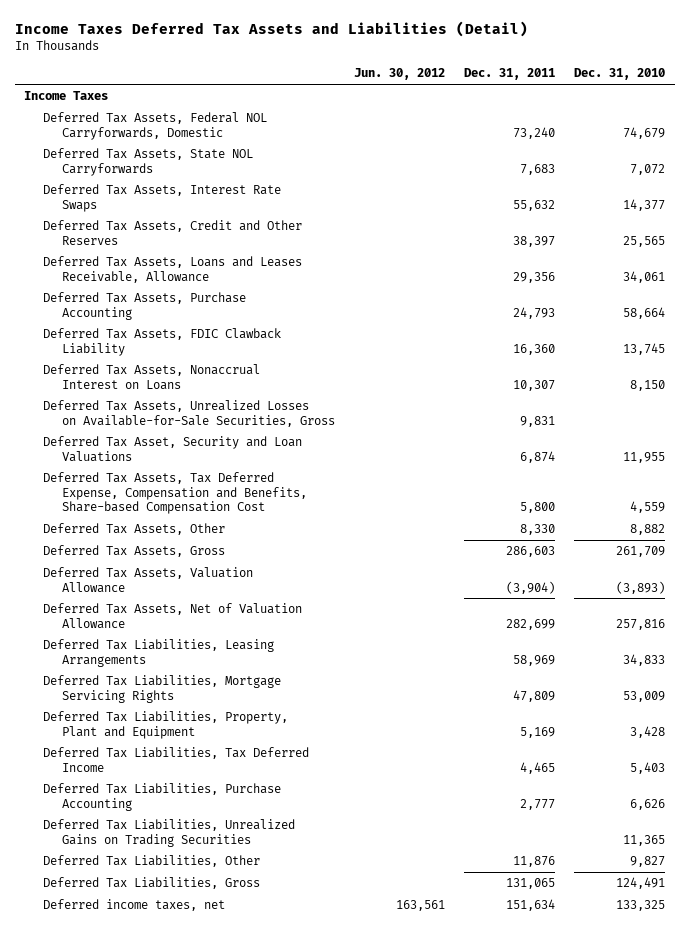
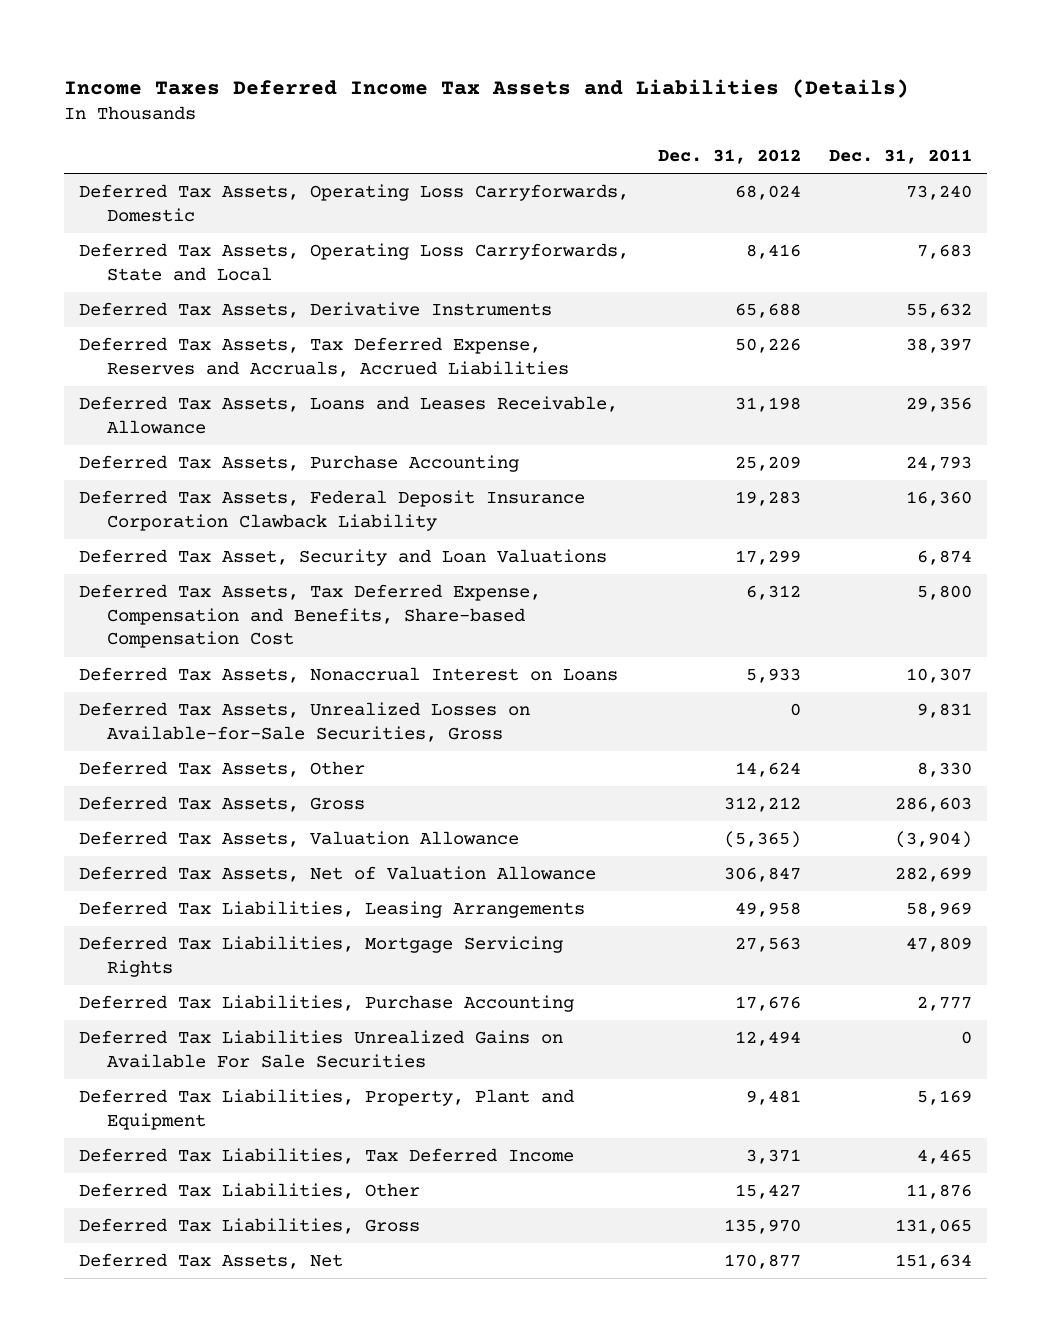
[14,20,528,37] Income Taxes Deferred Tax Assets and Liabilities (Detail) -> [64,78,910,98] Income Taxes Deferred Income Tax Assets and Liabilities (Details)
[353,68,445,81] Jun. 30, 2012 -> none
[574,68,666,81] Dec. 31, 2010 -> none
none -> [657,149,801,165] Dec. 31, 2012
[24,91,109,101] Income Taxes -> none
[42,112,267,140] Deferred Tax Assets, Federal NOL Carryforwards, Domestic -> [78,184,629,222] Deferred Tax Assets, Operating Loss Carryforwards, Domestic
[42,148,253,176] Deferred Tax Assets, State NOL Carryforwards -> [78,243,629,281] Deferred Tax Assets, Operating Loss Carryforwards, State and Local
[42,184,281,212] Deferred Tax Assets, Interest Rate Swaps -> [78,302,552,319] Deferred Tax Assets, Derivative Instruments
[42,220,302,245] Deferred Tax Assets, Credit and Other Reserves -> [78,337,570,377] Deferred Tax Assets, Tax Deferred Expense, Reserves and Accruals, Accrued Liabilities
[42,328,281,356] Deferred Tax Assets, FDIC Clawback Liability -> [78,490,585,531] Deferred Tax Assets, Federal Deposit Insurance Corporation Clawback Liability
[42,364,260,390] Deferred Tax Assets, Nonaccrual Interest on Loans -> [78,667,618,684] Deferred Tax Assets, Nonaccrual Interest on Loans
[42,400,335,427] Deferred Tax Assets, Unrealized Losses on Available-for-Sale Securities, Gross -> [78,702,530,742] Deferred Tax Assets, Unrealized Losses on Available-for-Sale Securities, Gross
[42,783,281,811] Deferred Tax Liabilities, Purchase Accounting -> [78,995,574,1013] Deferred Tax Liabilities, Purchase Accounting
none -> [78,1030,563,1068] Deferred Tax Liabilities Unrealized Gains on Available For Sale Securities
[42,819,295,847] Deferred Tax Liabilities, Unrealized Gains on Trading Securities -> none
[42,899,225,912] Deferred income taxes, net -> [78,1253,343,1270] Deferred Tax Assets, Net

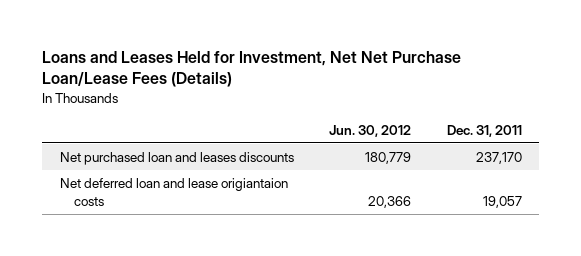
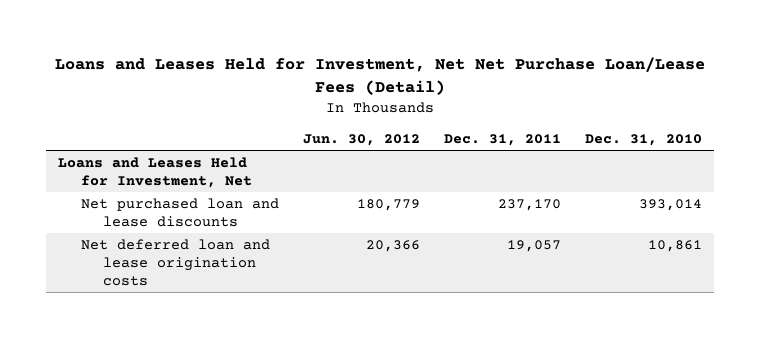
[41,51,461,88] Loans and Leases Held for Investment, Net Net Purchase Loan/Lease Fees (Details) -> [54,56,705,96] Loans and Leases Held for Investment, Net Net Purchase Loan/Lease Fees (Detail)
none -> [585,133,703,146] Dec. 31, 2010
none -> [57,156,252,188] Loans and Leases Held for Investment, Net
[59,152,294,166] Net purchased loan and leases discounts -> [80,197,279,227] Net purchased loan and lease discounts
[59,178,288,206] Net deferred loan and lease origiantaion costs -> [80,238,270,286] Net deferred loan and lease origination costs

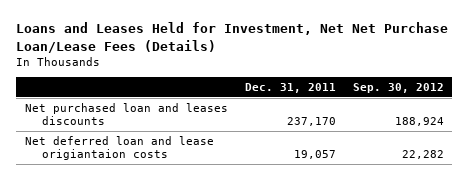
[54,56,705,96] Loans and Leases Held for Investment, Net Net Purchase Loan/Lease Fees (Detail) -> [16,22,449,53] Loans and Leases Held for Investment, Net Net Purchase Loan/Lease Fees (Details)
[302,133,420,146] Jun. 30, 2012 -> none
[585,133,703,146] Dec. 31, 2010 -> none
none -> [352,82,444,93] Sep. 30, 2012
[57,156,252,188] Loans and Leases Held for Investment, Net -> none
[80,197,279,227] Net purchased loan and lease discounts -> [24,103,228,125] Net purchased loan and leases discounts
[80,238,270,286] Net deferred loan and lease origination costs -> [24,136,214,160] Net deferred loan and lease origiantaion costs

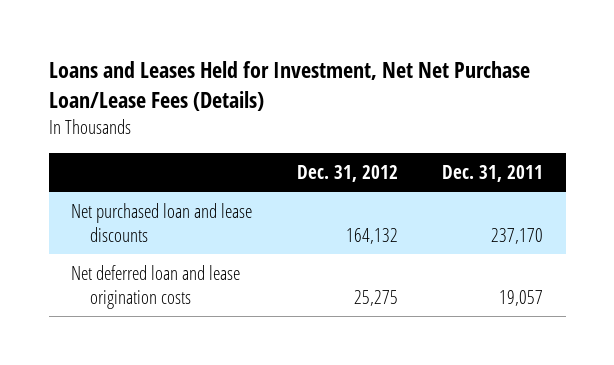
[352,82,444,93] Sep. 30, 2012 -> none
none -> [296,164,398,182] Dec. 31, 2012
[24,103,228,125] Net purchased loan and leases discounts -> [70,202,252,243] Net purchased loan and lease discounts
[24,136,214,160] Net deferred loan and lease origiantaion costs -> [70,264,240,310] Net deferred loan and lease origination costs

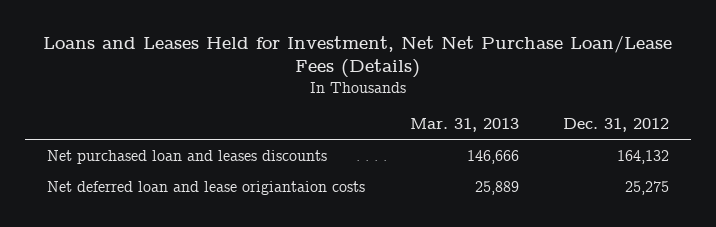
[442,164,544,182] Dec. 31, 2011 -> none
none -> [409,118,519,133] Mar. 31, 2013
[70,202,252,243] Net purchased loan and lease discounts -> [47,149,328,164] Net purchased loan and leases discounts
[70,264,240,310] Net deferred loan and lease origination costs -> [47,180,366,195] Net deferred loan and lease origiantaion costs

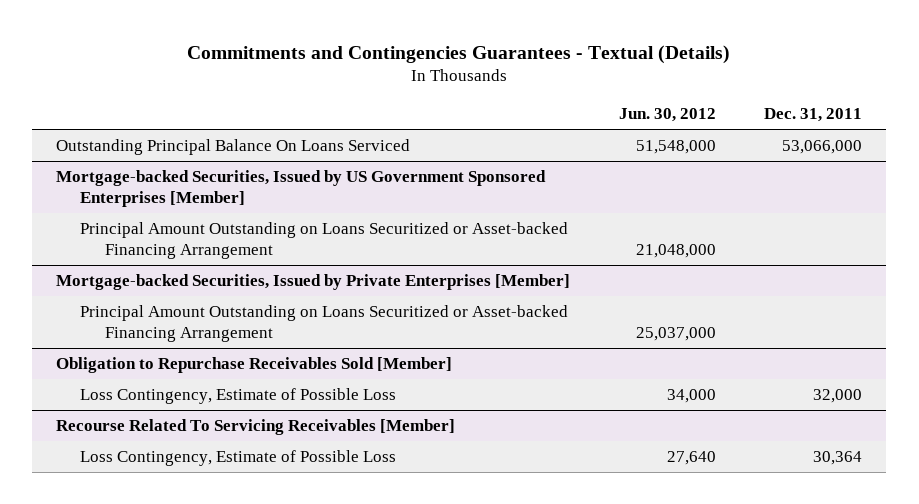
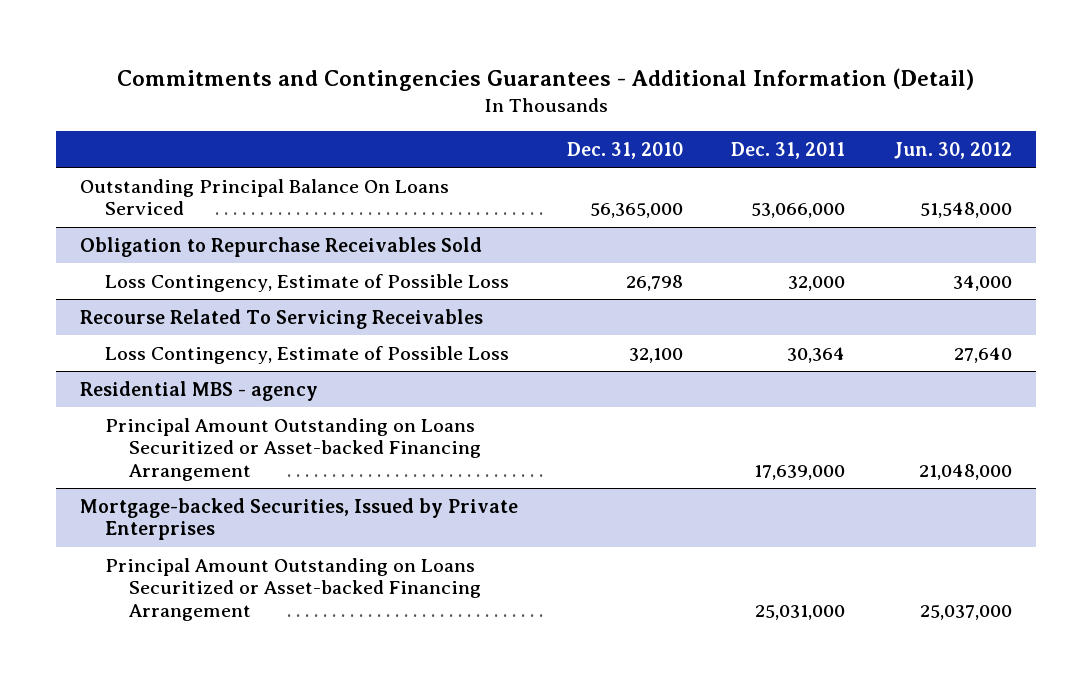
[187,44,731,64] Commitments and Contingencies Guarantees - Textual (Details) -> [117,67,975,91] Commitments and Contingencies Guarantees - Additional Information (Detail)
none -> [566,142,683,160] Dec. 31, 2010
[56,169,547,208] Mortgage-backed Securities, Issued by US Government Sponsored Enterprises [Member] -> none
[80,221,569,260] Principal Amount Outstanding on Loans Securitized or Asset-backed Financing Arrangement -> none
[56,273,571,290] Mortgage-backed Securities, Issued by Private Enterprises [Member] -> none
[80,304,569,343] Principal Amount Outstanding on Loans Securitized or Asset-backed Financing Arrangement -> none
[56,356,453,373] Obligation to Repurchase Receivables Sold [Member] -> [80,236,483,257] Obligation to Repurchase Receivables Sold
[56,418,456,435] Recourse Related To Servicing Receivables [Member] -> [80,308,484,329] Recourse Related To Servicing Receivables
none -> [80,380,319,401] Residential MBS - agency
none -> [104,417,482,481] Principal Amount Outstanding on Loans Securitized or Asset-backed Financing Arrangement
none -> [80,497,519,541] Mortgage-backed Securities, Issued by Private Enterprises
none -> [104,557,482,621] Principal Amount Outstanding on Loans Securitized or Asset-backed Financing Arrangement

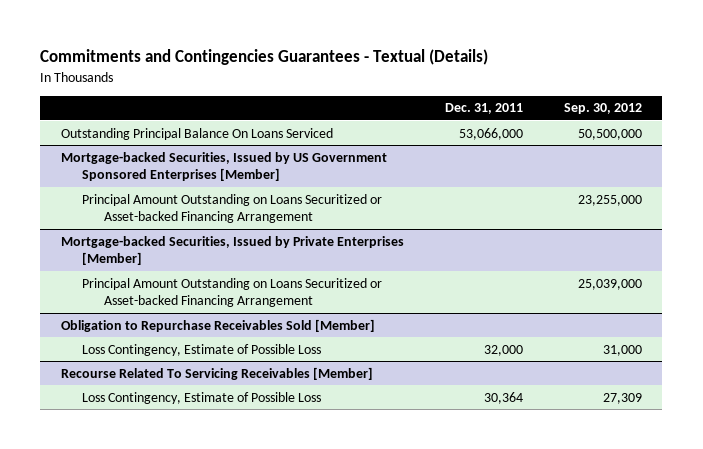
[117,67,975,91] Commitments and Contingencies Guarantees - Additional Information (Detail) -> [40,49,489,66] Commitments and Contingencies Guarantees - Textual (Details)
[566,142,683,160] Dec. 31, 2010 -> none
[894,142,1013,160] Jun. 30, 2012 -> none
none -> [563,103,642,115] Sep. 30, 2012
none -> [60,151,387,182] Mortgage-backed Securities, Issued by US Government Sponsored Enterprises [Member]
none -> [82,193,383,224] Principal Amount Outstanding on Loans Securitized or Asset-backed Financing Arrangement
none -> [60,235,404,266] Mortgage-backed Securities, Issued by Private Enterprises [Member]
none -> [82,277,383,308] Principal Amount Outstanding on Loans Securitized or Asset-backed Financing Arrangement
[80,236,483,257] Obligation to Repurchase Receivables Sold -> [60,318,375,332] Obligation to Repurchase Receivables Sold [Member]
[80,308,484,329] Recourse Related To Servicing Receivables -> [60,366,373,380] Recourse Related To Servicing Receivables [Member]
[80,380,319,401] Residential MBS - agency -> none
[104,417,482,481] Principal Amount Outstanding on Loans Securitized or Asset-backed Financing Arrangement -> none
[80,497,519,541] Mortgage-backed Securities, Issued by Private Enterprises -> none
[104,557,482,621] Principal Amount Outstanding on Loans Securitized or Asset-backed Financing Arrangement -> none

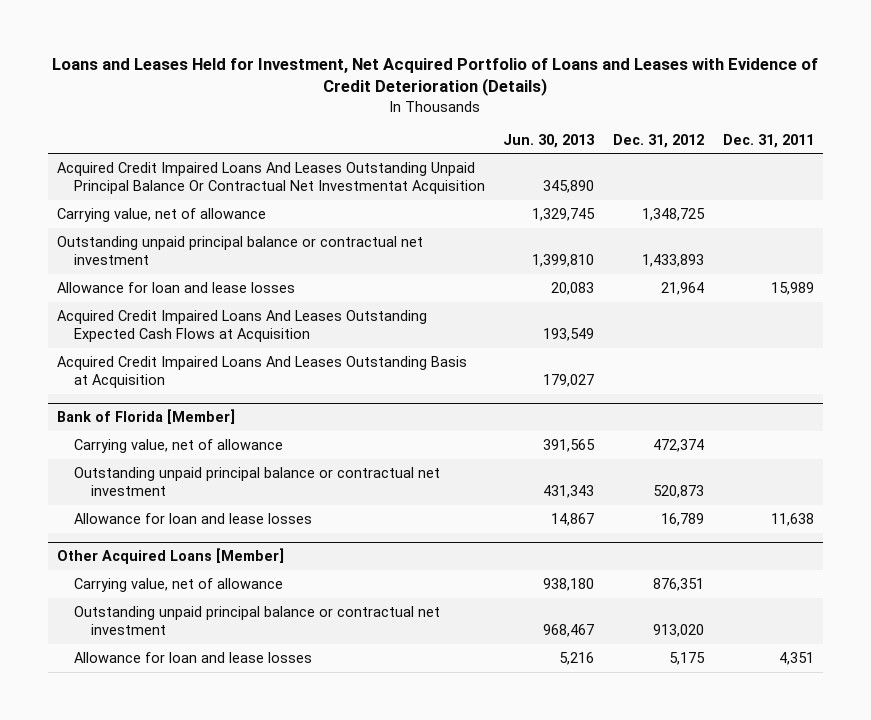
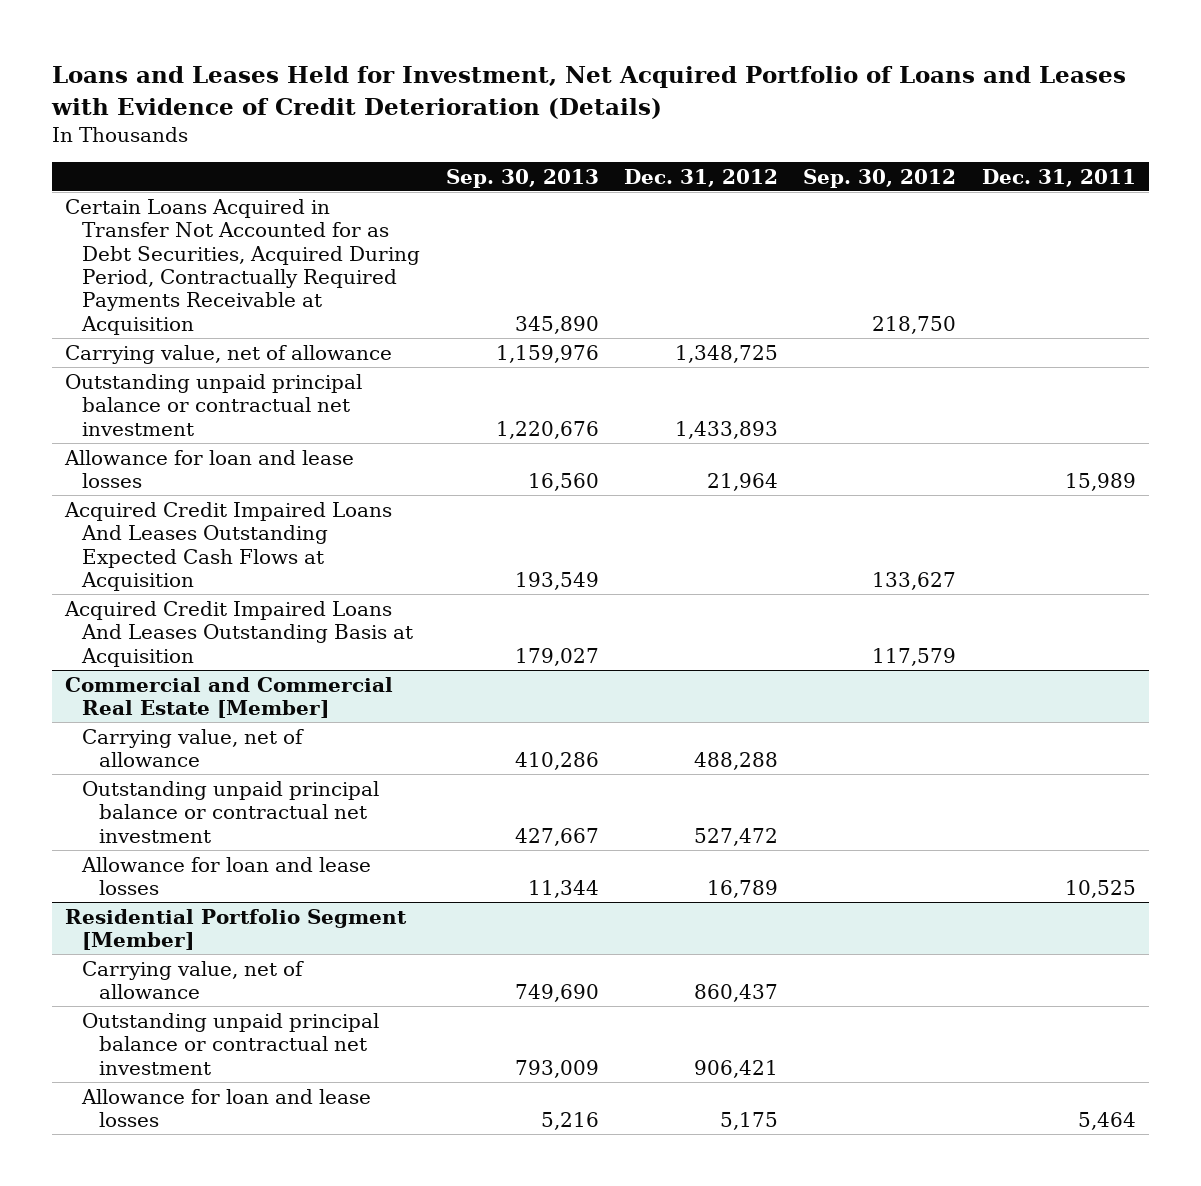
[503,133,596,148] Jun. 30, 2013 -> none
none -> [445,168,599,188] Sep. 30, 2013
none -> [803,168,957,188] Sep. 30, 2012
[57,161,485,195] Acquired Credit Impaired Loans And Leases Outstanding Unpaid Principal Balance Or Contractual Net Investmentat Acquisition -> none
none -> [64,198,421,335] Certain Loans Acquired in Transfer Not Accounted for as Debt Securities, Acquired During Period, Contractually Required Payments Receivable at Acquisition
[57,409,236,425] Bank of Florida [Member] -> none
[57,548,285,565] Other Acquired Loans [Member] -> none
none -> [64,676,393,719] Commercial and Commercial Real Estate [Member]
[653,438,705,452] 472,374 -> [693,752,778,771] 488,288
[653,485,705,499] 520,873 -> [693,827,778,846] 527,472
[770,512,814,526] 11,638 -> [1064,880,1136,899] 10,525
none -> [64,908,407,951] Residential Portfolio Segment [Member]
[653,577,705,591] 876,351 -> [693,984,778,1003] 860,437
[653,624,705,638] 913,020 -> [693,1059,778,1078] 906,421
[778,651,814,665] 4,351 -> [1077,1112,1136,1131] 5,464

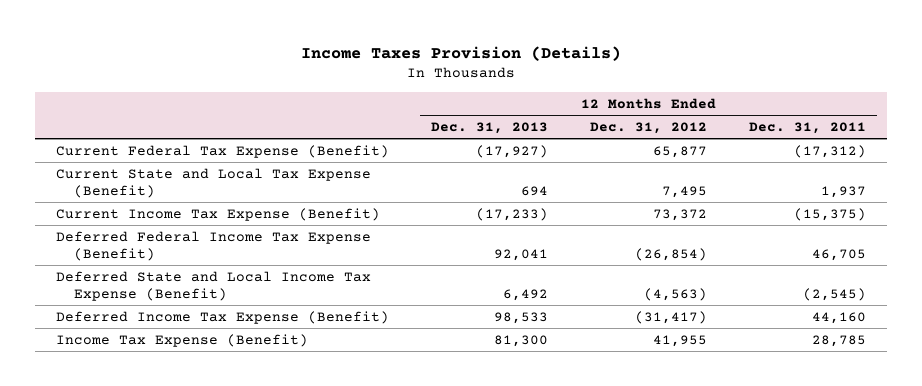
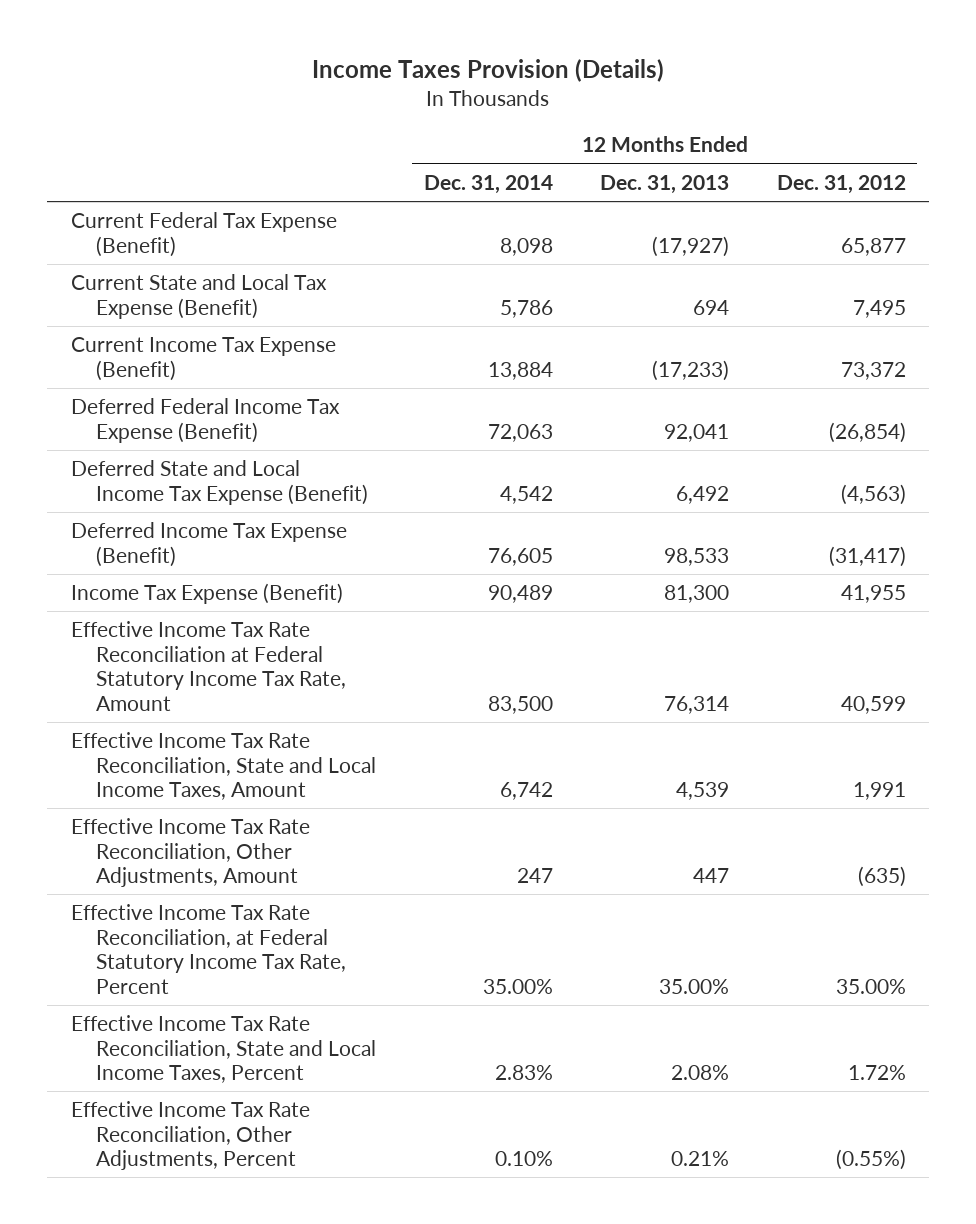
[749,121,867,134] Dec. 31, 2011 -> none
none -> [423,174,553,194] Dec. 31, 2014
none -> [70,620,347,711] Effective Income Tax Rate Reconciliation at Federal Statutory Income Tax Rate, Amount
none -> [70,731,377,801] Effective Income Tax Rate Reconciliation, State and Local Income Taxes, Amount
none -> [70,817,310,888] Effective Income Tax Rate Reconciliation, Other Adjustments, Amount
none -> [70,903,347,994] Effective Income Tax Rate Reconciliation, at Federal Statutory Income Tax Rate, Percent
none -> [70,1014,377,1084] Effective Income Tax Rate Reconciliation, State and Local Income Taxes, Percent
none -> [70,1100,310,1171] Effective Income Tax Rate Reconciliation, Other Adjustments, Percent

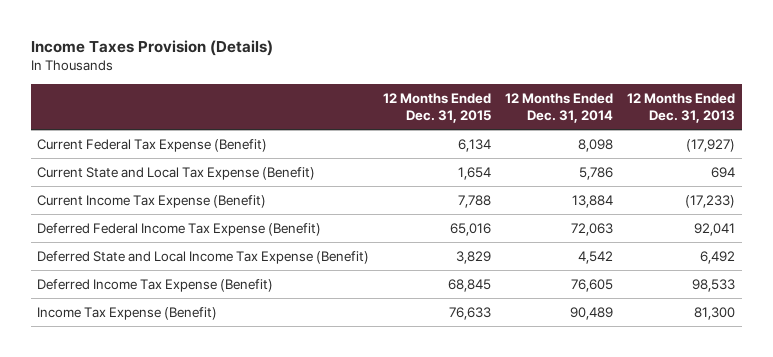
[776,174,906,194] Dec. 31, 2012 -> none
none -> [383,92,492,124] 12 Months Ended Dec. 31, 2015
[70,620,347,711] Effective Income Tax Rate Reconciliation at Federal Statutory Income Tax Rate, Amount -> none
[70,731,377,801] Effective Income Tax Rate Reconciliation, State and Local Income Taxes, Amount -> none
[70,817,310,888] Effective Income Tax Rate Reconciliation, Other Adjustments, Amount -> none
[70,903,347,994] Effective Income Tax Rate Reconciliation, at Federal Statutory Income Tax Rate, Percent -> none
[70,1014,377,1084] Effective Income Tax Rate Reconciliation, State and Local Income Taxes, Percent -> none
[70,1100,310,1171] Effective Income Tax Rate Reconciliation, Other Adjustments, Percent -> none

